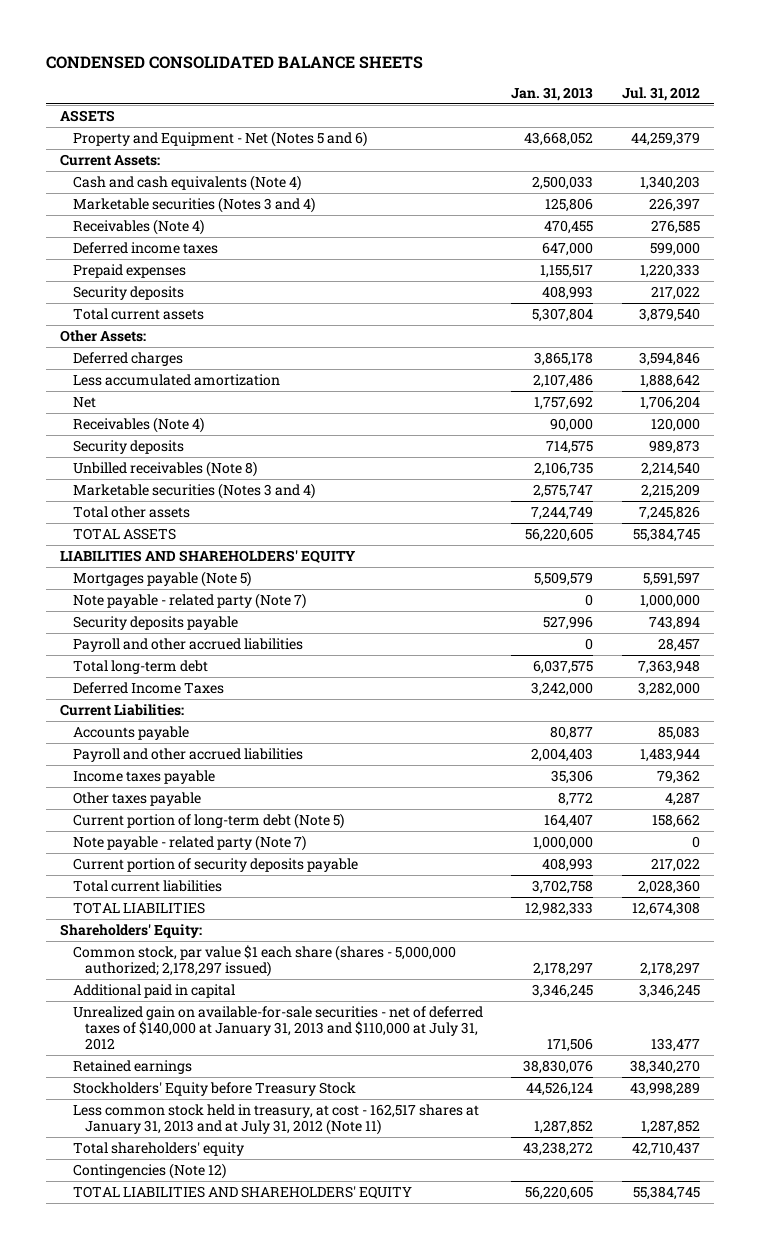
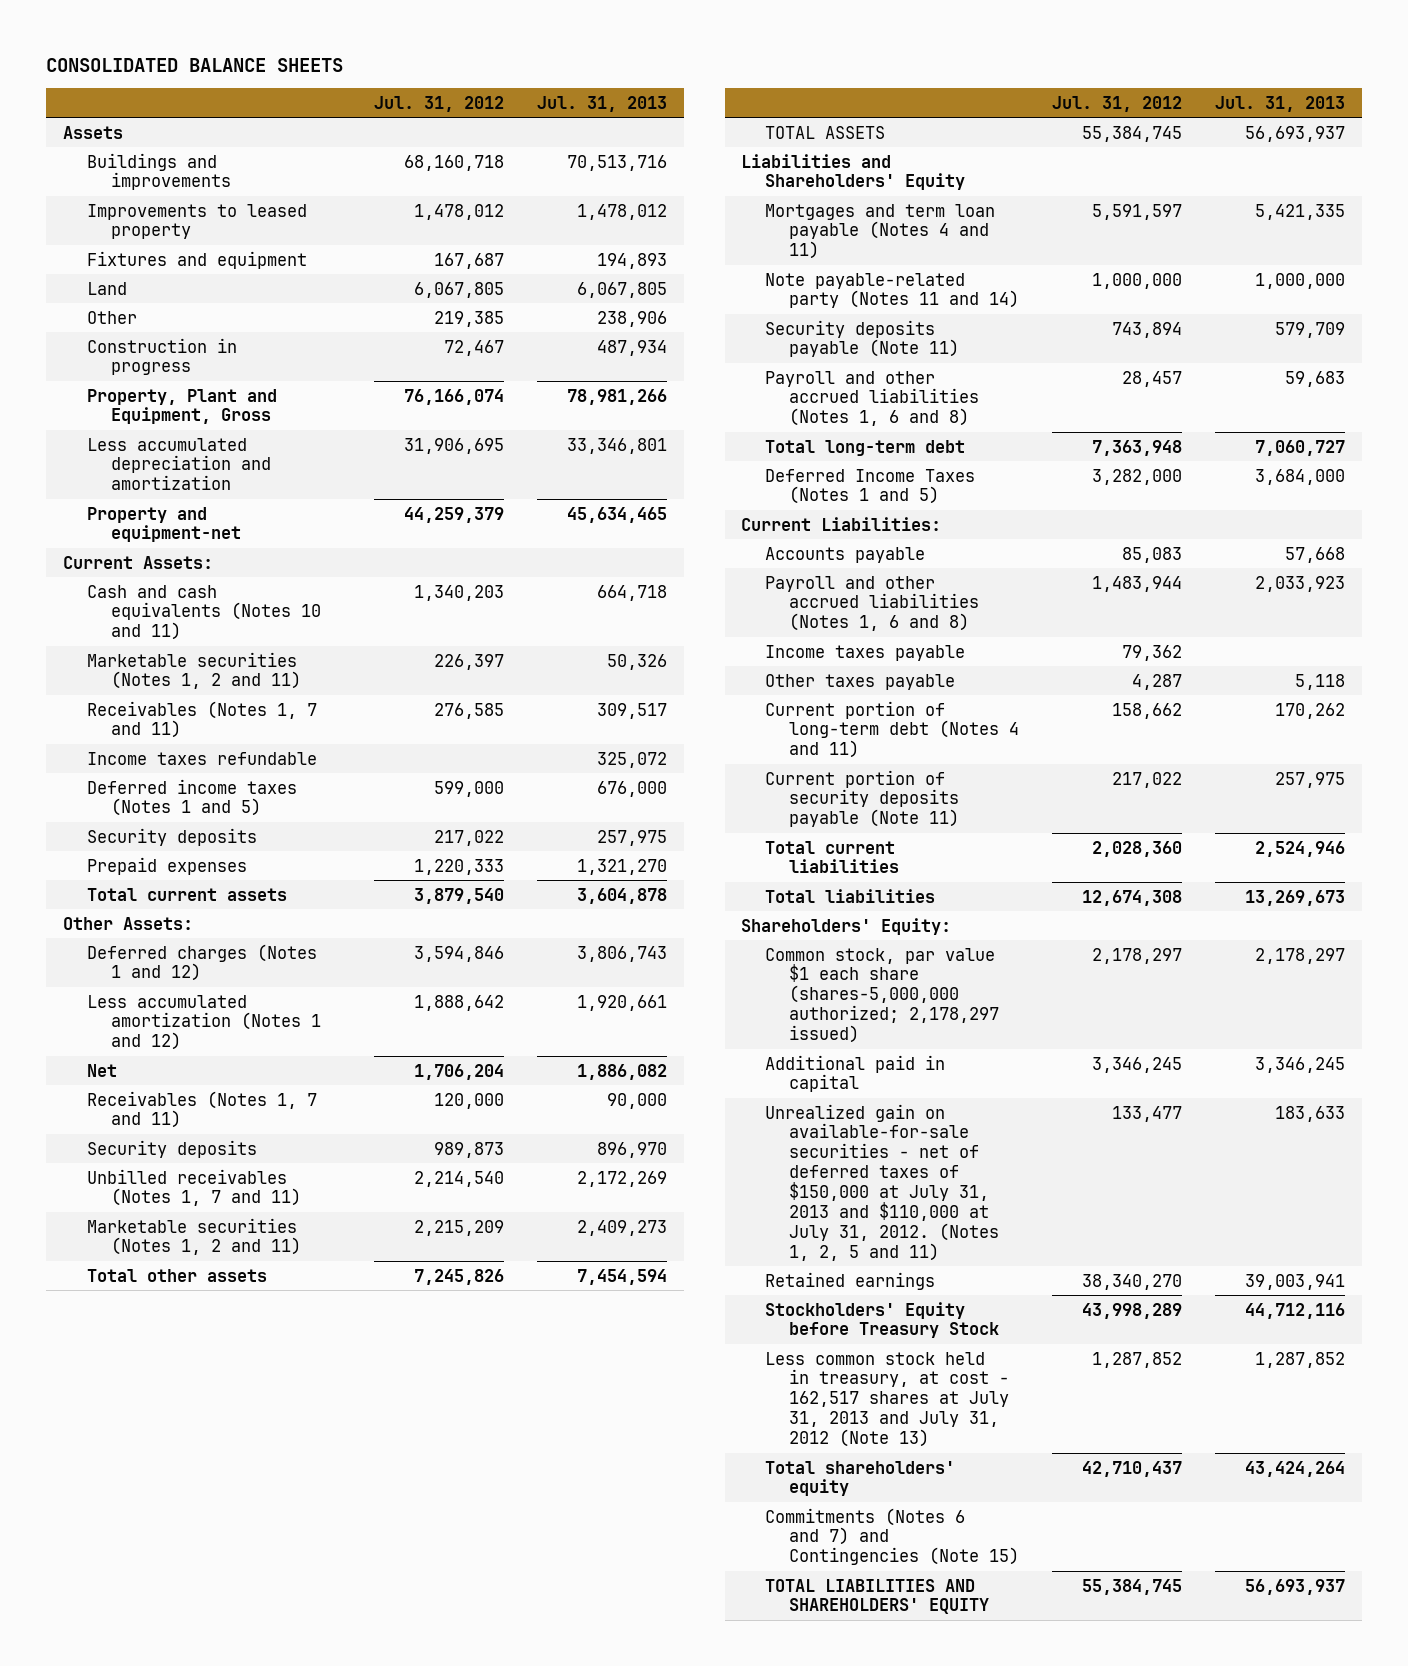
[46,55,424,69] CONDENSED CONSOLIDATED BALANCE SHEETS -> [46,57,344,72] CONSOLIDATED BALANCE SHEETS
[511,86,594,101] Jan. 31, 2013 -> none
none -> [537,95,668,112] Jul. 31, 2013
[60,110,116,123] ASSETS -> [63,125,124,139] Assets
none -> [86,152,231,191] Buildings and improvements
none -> [86,203,307,240] Improvements to leased property
none -> [86,250,307,269] Fixtures and equipment
none -> [86,281,127,295] Land
none -> [86,310,137,324] Other
none -> [86,337,237,376] Construction in progress
none -> [86,388,277,425] Property, Plant and Equipment, Gross
none -> [86,437,271,491] Less accumulated depreciation and amortization
[72,131,367,148] Property and Equipment - Net (Notes 5 and 6) -> [86,506,241,543] Property and equipment-net
[72,175,301,192] Cash and cash equivalents (Note 4) -> [86,584,321,641] Cash and cash equivalents (Notes 10 and 11)
[72,197,315,214] Marketable securities (Notes 3 and 4) -> [86,651,301,690] Marketable securities (Notes 1, 2 and 11)
[72,219,204,236] Receivables (Note 4) -> [86,700,317,739] Receivables (Notes 1, 7 and 11)
none -> [86,751,317,765] Income taxes refundable
[72,242,218,255] Deferred income taxes -> [86,778,297,817] Deferred income taxes (Notes 1 and 5)
[72,264,186,279] Prepaid expenses -> [86,856,247,875] Prepaid expenses
[72,352,183,367] Deferred charges -> [86,943,317,982] Deferred charges (Notes 1 and 12)
[72,374,280,387] Less accumulated amortization -> [86,994,321,1051] Less accumulated amortization (Notes 1 and 12)
[72,417,204,434] Receivables (Note 4) -> [86,1090,317,1129] Receivables (Notes 1, 7 and 11)
[72,461,257,478] Unbilled receivables (Note 8) -> [86,1168,301,1207] Unbilled receivables (Notes 1, 7 and 11)
[72,483,315,500] Marketable securities (Notes 3 and 4) -> [86,1217,301,1256] Marketable securities (Notes 1, 2 and 11)
[60,550,357,564] LIABILITIES AND SHAREHOLDERS' EQUITY -> [741,153,966,191] Liabilities and Shareholders' Equity
[72,571,251,588] Mortgages payable (Note 5) -> [765,203,996,260] Mortgages and term loan payable (Notes 4 and 11)
[72,593,306,610] Note payable - related party (Note 7) -> [765,272,1019,309] Note payable-related party (Notes 11 and 14)
[72,616,238,631] Security deposits payable -> [765,319,959,358] Security deposits payable (Note 11)
[72,638,303,653] Payroll and other accrued liabilities -> [765,370,979,427] Payroll and other accrued liabilities (Notes 1, 6 and 8)
[72,682,224,695] Deferred Income Taxes -> [765,468,976,505] Deferred Income Taxes (Notes 1 and 5)
[72,748,303,763] Payroll and other accrued liabilities -> [765,575,979,632] Payroll and other accrued liabilities (Notes 1, 6 and 8)
[72,835,306,852] Note payable - related party (Note 7) -> none
[72,813,344,830] Current portion of long-term debt (Note 5) -> [765,700,1019,759] Current portion of long-term debt (Notes 4 and 11)
[72,858,358,873] Current portion of security deposits payable -> [765,769,959,828] Current portion of security deposits payable (Note 11)
[72,902,205,915] TOTAL LIABILITIES -> [765,888,936,903] Total liabilities
[72,945,456,978] Common stock, par value $1 each share (shares - 5,000,000 authorized; 2,178,297 issued) -> [765,947,999,1044] Common stock, par value $1 each share (shares-5,000,000 authorized; 2,178,297 issued)
[72,1006,483,1051] Unrealized gain on available-for-sale securities - net of deferred taxes of $140,000 at January 31, 2013 and $110,000 at July 31, 2012 -> [765,1103,999,1261] Unrealized gain on available-for-sale securities - net of deferred taxes of $150,000 at July 31, 2013 and $110,000 at July 31, 2012. (Notes 1, 2, 5 and 11)
[72,1104,479,1136] Less common stock held in treasury, at cost - 162,517 shares at January 31, 2013 and at July 31, 2012 (Note 11) -> [765,1351,1009,1448] Less common stock held in treasury, at cost - 162,517 shares at July 31, 2013 and July 31, 2012 (Note 13)
[72,1163,226,1180] Contingencies (Note 12) -> [765,1507,1019,1566] Commitments (Notes 6 and 7) and Contingencies (Note 15)

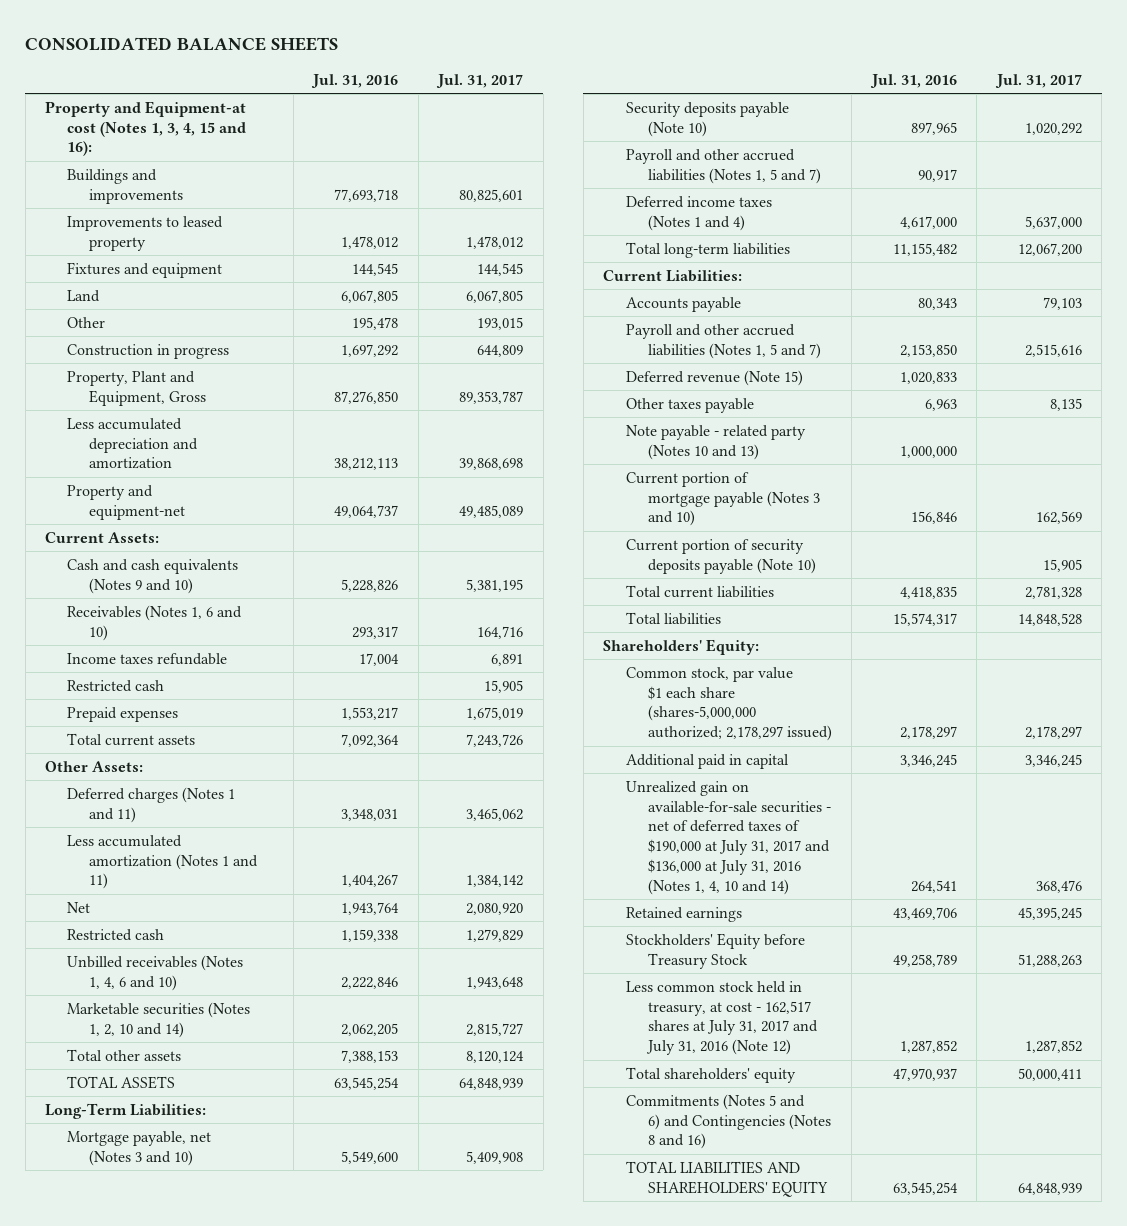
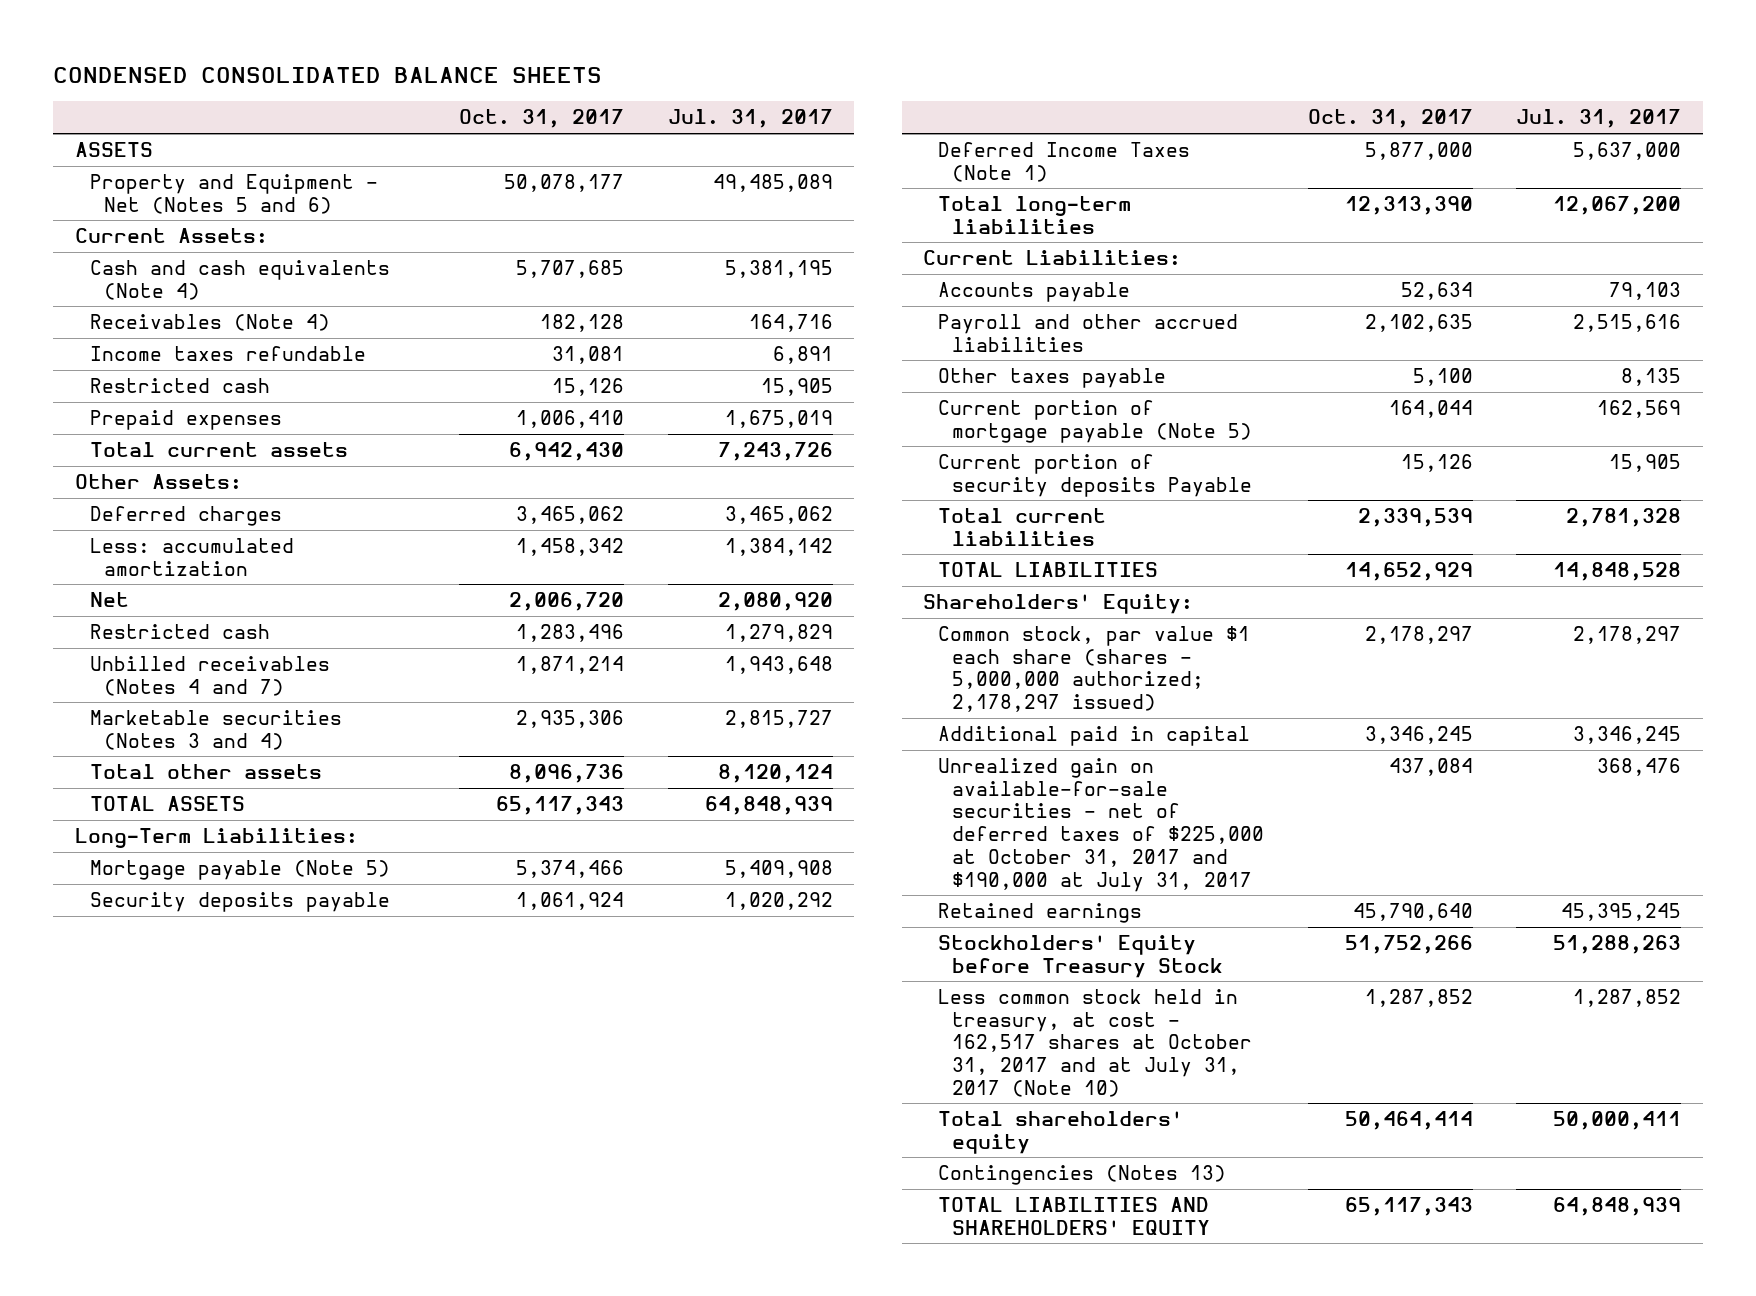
[25,37,339,52] CONSOLIDATED BALANCE SHEETS -> [53,66,603,83] CONDENSED CONSOLIDATED BALANCE SHEETS
[311,73,399,88] Jul. 31, 2016 -> none
none -> [459,109,625,129] Oct. 31, 2017
[45,100,247,157] Property and Equipment-at cost (Notes 1, 3, 4, 15 and 16): -> none
[67,168,184,204] Buildings and improvements -> none
[67,215,224,251] Improvements to leased property -> none
[67,261,223,278] Fixtures and equipment -> none
[67,289,101,302] Land -> none
[67,316,106,328] Other -> none
[67,343,230,359] Construction in progress -> none
[67,370,207,406] Property, Plant and Equipment, Gross -> none
[67,417,199,470] Less accumulated depreciation and amortization -> none
none -> [74,142,153,158] ASSETS
[67,484,186,520] Property and equipment-net -> [89,174,378,214] Property and Equipment - Net (Notes 5 and 6)
[67,558,239,594] Cash and cash equivalents (Notes 9 and 10) -> [89,260,390,300] Cash and cash equivalents (Note 4)
[67,604,243,641] Receivables (Notes 1, 6 and 10) -> [89,314,330,332] Receivables (Note 4)
[67,786,236,823] Deferred charges (Notes 1 and 11) -> [89,506,282,527] Deferred charges
[67,834,259,890] Less accumulated amortization (Notes 1 and 11) -> [89,538,294,576] Less: accumulated amortization
[67,954,244,991] Unbilled receivables (Notes 1, 4, 6 and 10) -> [89,656,330,696] Unbilled receivables (Notes 4 and 7)
[67,1001,251,1038] Marketable securities (Notes 1, 2, 10 and 14) -> [89,710,342,750] Marketable securities (Notes 3 and 4)
[625,148,821,184] Payroll and other accrued liabilities (Notes 1, 5 and 7) -> none
[67,1130,212,1166] Mortgage payable, net (Notes 3 and 10) -> [89,860,390,881] Mortgage payable (Note 5)
[625,101,789,137] Security deposits payable (Note 10) -> [89,892,390,913] Security deposits payable
[625,195,772,231] Deferred income taxes (Notes 1 and 4) -> [937,142,1190,182] Deferred Income Taxes (Note 1)
[625,369,803,386] Deferred revenue (Note 15) -> none
[625,323,821,359] Payroll and other accrued liabilities (Notes 1, 5 and 7) -> [937,314,1238,352] Payroll and other accrued liabilities
[625,424,806,460] Note payable - related party (Notes 10 and 13) -> none
[625,471,820,527] Current portion of mortgage payable (Notes 3 and 10) -> [937,400,1253,443] Current portion of mortgage payable (Note 5)
[625,538,816,574] Current portion of security deposits payable (Note 10) -> [937,454,1253,497] Current portion of security deposits Payable
[625,611,721,625] Total liabilities -> [937,562,1158,578] TOTAL LIABILITIES
[625,666,832,742] Common stock, par value $1 each share (shares-5,000,000 authorized; 2,178,297 issued) -> [937,626,1250,713] Common stock, par value $1 each share (shares - 5,000,000 authorized; 2,178,297 issued)
[625,780,831,895] Unrealized gain on available-for-sale securities - net of deferred taxes of $190,000 at July 31, 2017 and $136,000 at July 31, 2016 (Notes 1, 4, 10 and 14) -> [937,758,1265,892] Unrealized gain on available-for-sale securities - net of deferred taxes of $225,000 at October 31, 2017 and $190,000 at July 31, 2017
[625,980,818,1056] Less common stock held in treasury, at cost - 162,517 shares at July 31, 2017 and July 31, 2016 (Note 12) -> [937,989,1253,1097] Less common stock held in treasury, at cost - 162,517 shares at October 31, 2017 and at July 31, 2017 (Note 10)
[625,1093,831,1150] Commitments (Notes 5 and 6) and Contingencies (Notes 8 and 16) -> [937,1165,1226,1186] Contingencies (Notes 13)

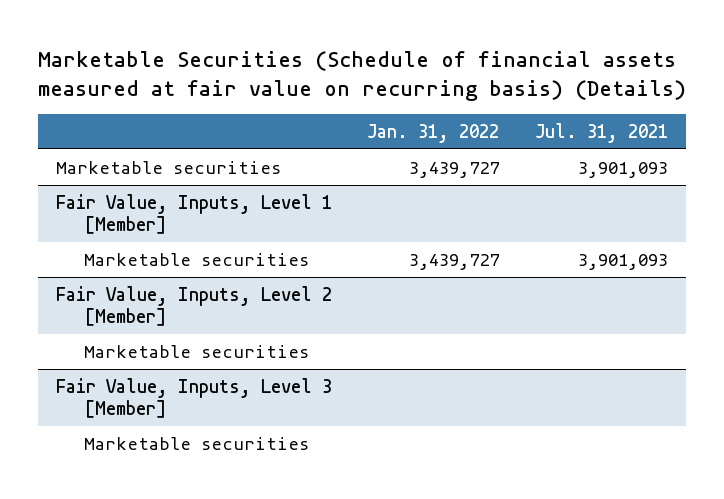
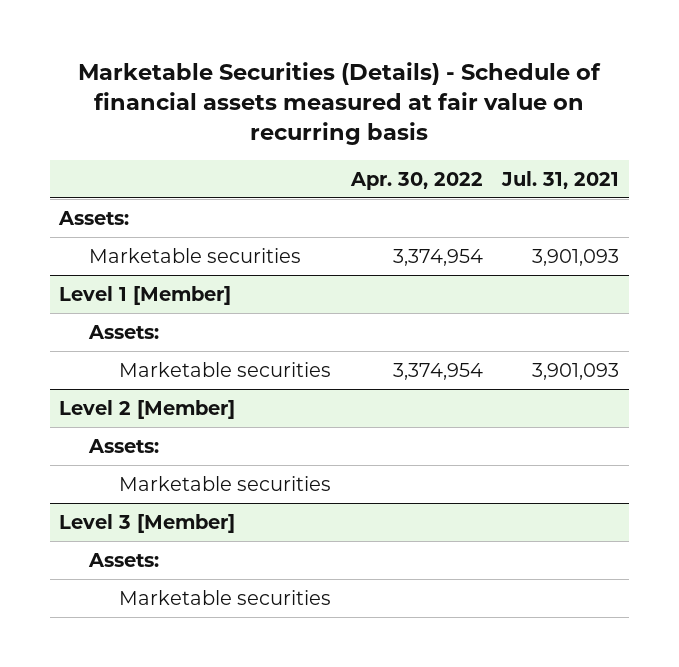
[37,50,686,101] Marketable Securities (Schedule of financial assets measured at fair value on recurring basis) (Details) -> [78,61,602,146] Marketable Securities (Details) - Schedule of financial assets measured at fair value on recurring basis
[367,124,500,144] Jan. 31, 2022 -> none
none -> [349,171,483,190] Apr. 30, 2022
none -> [58,210,130,225] Assets:
[55,193,332,234] Fair Value, Inputs, Level 1 [Member] -> [59,285,232,305] Level 1 [Member]
none -> [88,324,160,339] Assets:
[55,285,332,326] Fair Value, Inputs, Level 2 [Member] -> [59,399,236,419] Level 2 [Member]
none -> [88,438,160,453] Assets:
[55,377,332,418] Fair Value, Inputs, Level 3 [Member] -> [59,513,236,533] Level 3 [Member]
none -> [88,552,160,567] Assets:

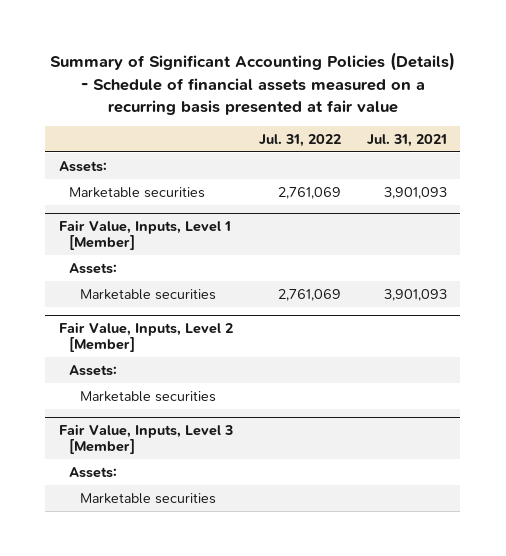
[78,61,602,146] Marketable Securities (Details) - Schedule of financial assets measured at fair value on recurring basis -> [49,52,455,115] Summary of Significant Accounting Policies (Details) - Schedule of financial assets measured on a recurring basis presented at fair value
[349,171,483,190] Apr. 30, 2022 -> none
none -> [258,133,341,147] Jul. 31, 2022
[59,285,232,305] Level 1 [Member] -> [58,219,231,251] Fair Value, Inputs, Level 1 [Member]
[59,399,236,419] Level 2 [Member] -> [58,321,233,353] Fair Value, Inputs, Level 2 [Member]
[59,513,236,533] Level 3 [Member] -> [58,423,233,455] Fair Value, Inputs, Level 3 [Member]

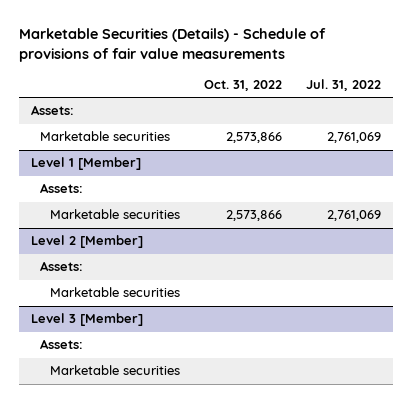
[49,52,455,115] Summary of Significant Accounting Policies (Details) - Schedule of financial assets measured on a recurring basis presented at fair value -> [18,27,326,62] Marketable Securities (Details) - Schedule of provisions of fair value measurements
[367,133,448,147] Jul. 31, 2021 -> none
none -> [204,79,283,91] Oct. 31, 2022
[58,219,231,251] Fair Value, Inputs, Level 1 [Member] -> [30,157,141,171] Level 1 [Member]
[58,321,233,353] Fair Value, Inputs, Level 2 [Member] -> [30,235,143,249] Level 2 [Member]
[58,423,233,455] Fair Value, Inputs, Level 3 [Member] -> [30,313,143,327] Level 3 [Member]

